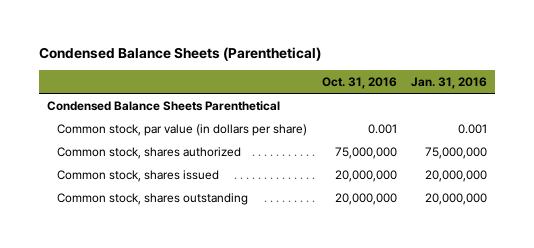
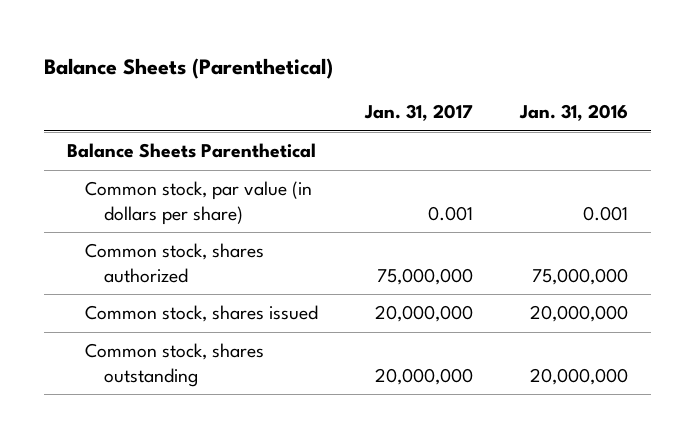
[39,46,322,61] Condensed Balance Sheets (Parenthetical) -> [43,57,333,79] Balance Sheets (Parenthetical)
[321,76,397,89] Oct. 31, 2016 -> none
none -> [364,104,474,122] Jan. 31, 2017
[46,100,280,111] Condensed Balance Sheets Parenthetical -> [67,143,317,159] Balance Sheets Parenthetical

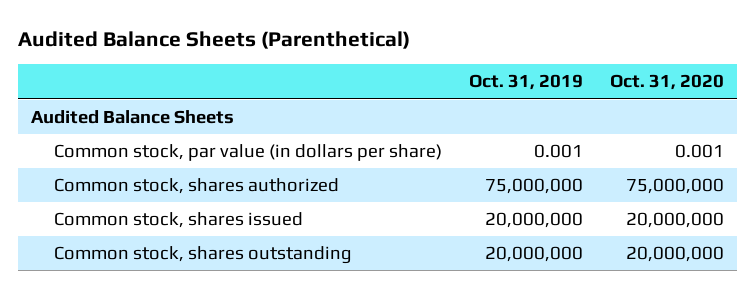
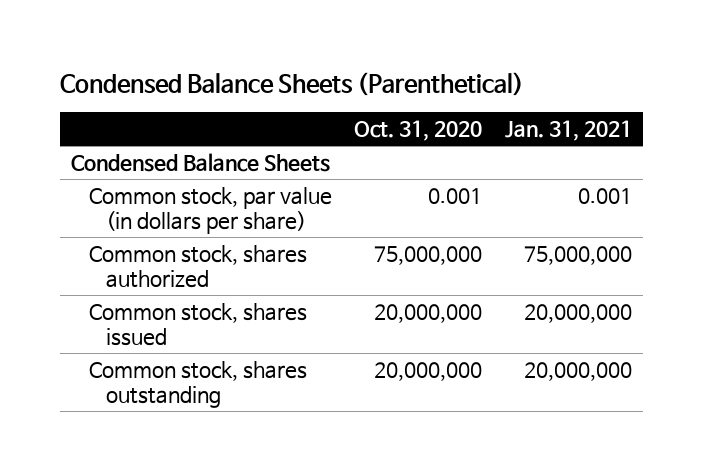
[17,30,410,49] Audited Balance Sheets (Parenthetical) -> [60,71,525,96] Condensed Balance Sheets (Parenthetical)
[468,74,583,91] Oct. 31, 2019 -> none
none -> [504,120,632,142] Jan. 31, 2021
[30,110,234,125] Audited Balance Sheets -> [71,152,331,172] Condensed Balance Sheets

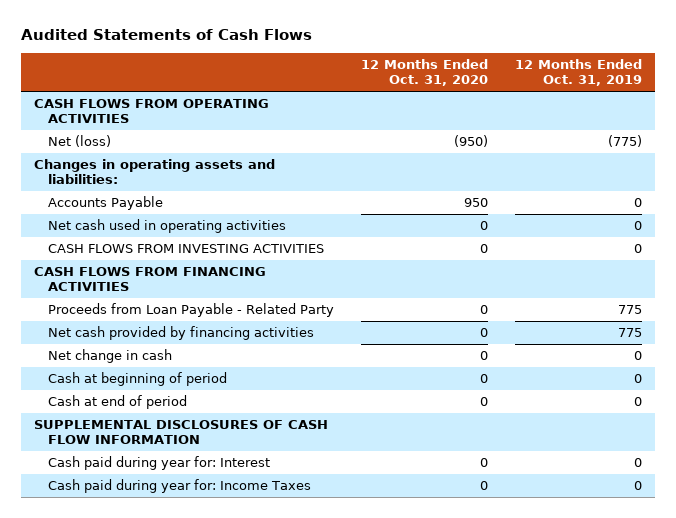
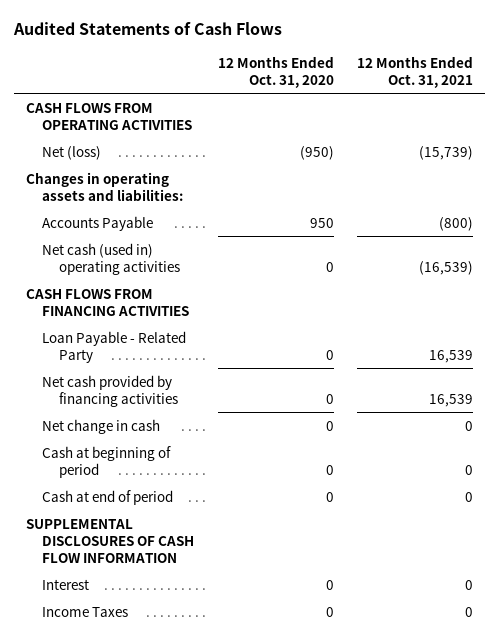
[514,59,642,87] 12 Months Ended Oct. 31, 2019 -> none
none -> [357,55,474,88] 12 Months Ended Oct. 31, 2021
[47,244,324,254] CASH FLOWS FROM INVESTING ACTIVITIES -> none
[47,219,286,234] Net cash used in operating activities -> [42,242,180,275] Net cash (used in) operating activities
[47,303,334,318] Proceeds from Loan Payable - Related Party -> [42,330,187,363] Loan Payable - Related Party
[47,456,270,471] Cash paid during year for: Interest -> [42,578,90,590] Interest
[47,479,311,494] Cash paid during year for: Income Taxes -> [42,606,129,617] Income Taxes

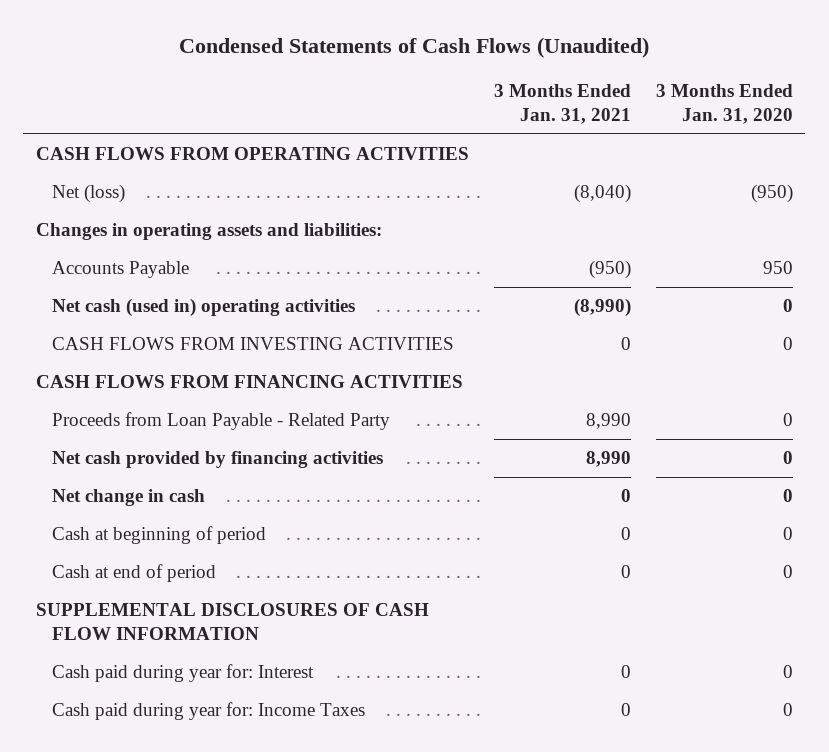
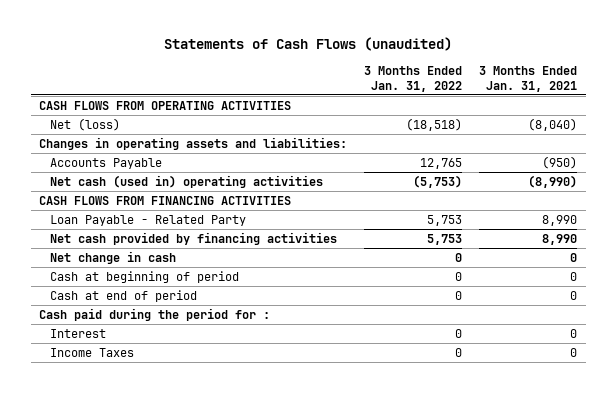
[179,36,650,58] Condensed Statements of Cash Flows (Unaudited) -> [164,37,453,52] Statements of Cash Flows (unaudited)
[655,83,793,124] 3 Months Ended Jan. 31, 2020 -> none
none -> [364,65,463,92] 3 Months Ended Jan. 31, 2022
[52,337,455,351] CASH FLOWS FROM INVESTING ACTIVITIES -> none
[52,412,391,431] Proceeds from Loan Payable - Related Party -> [50,214,247,226] Loan Payable - Related Party
[35,603,429,641] SUPPLEMENTAL DISCLOSURES OF CASH FLOW INFORMATION -> none
none -> [39,307,271,321] Cash paid during the period for :
[52,664,315,683] Cash paid during year for: Interest -> [50,328,107,338] Interest
[52,702,366,721] Cash paid during year for: Income Taxes -> [50,347,135,357] Income Taxes

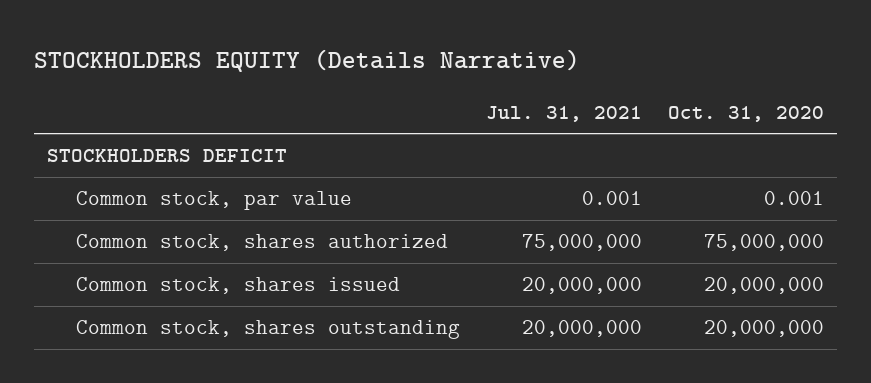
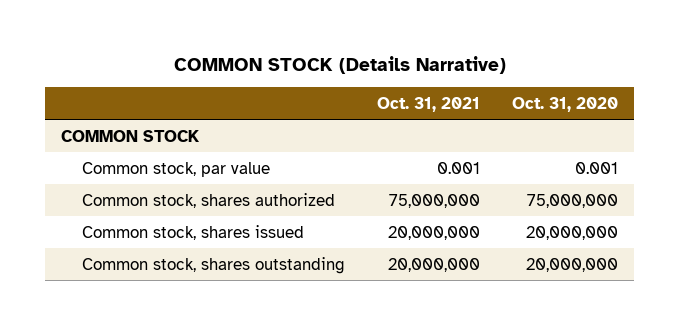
[34,49,581,73] STOCKHOLDERS EQUITY (Details Narrative) -> [173,55,506,74] COMMON STOCK (Details Narrative)
[486,105,643,122] Jul. 31, 2021 -> none
none -> [377,97,481,113] Oct. 31, 2021
[47,149,288,163] STOCKHOLDERS DEFICIT -> [61,129,201,142] COMMON STOCK

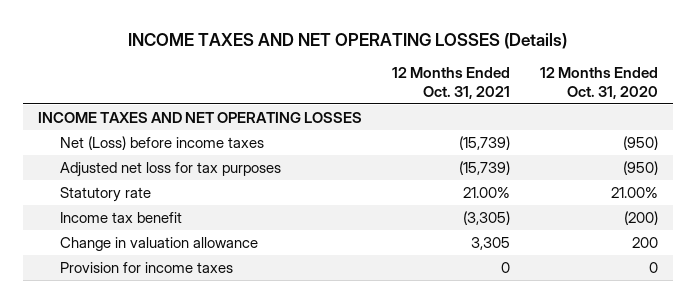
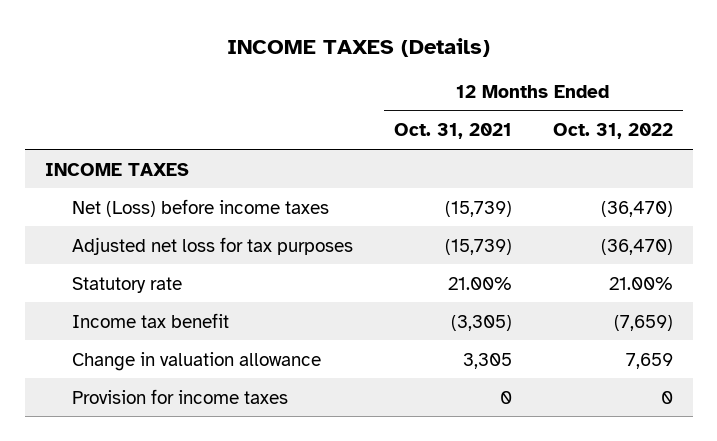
[127,32,567,49] INCOME TAXES AND NET OPERATING LOSSES (Details) -> [226,37,490,57] INCOME TAXES (Details)
[539,67,658,99] 12 Months Ended Oct. 31, 2020 -> none
none -> [552,123,673,140] Oct. 31, 2022
[37,111,362,123] INCOME TAXES AND NET OPERATING LOSSES -> [44,162,189,176] INCOME TAXES

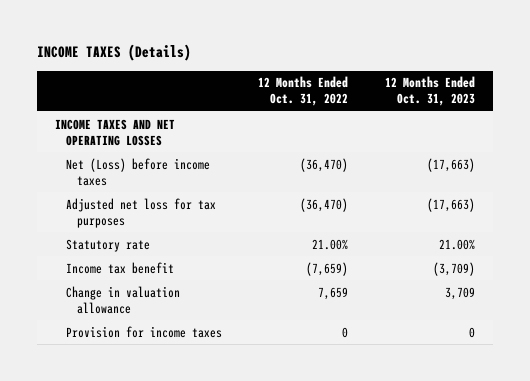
[393,123,512,140] Oct. 31, 2021 -> none
none -> [384,76,475,107] 12 Months Ended Oct. 31, 2023
[44,162,189,176] INCOME TAXES -> [55,118,176,146] INCOME TAXES AND NET OPERATING LOSSES

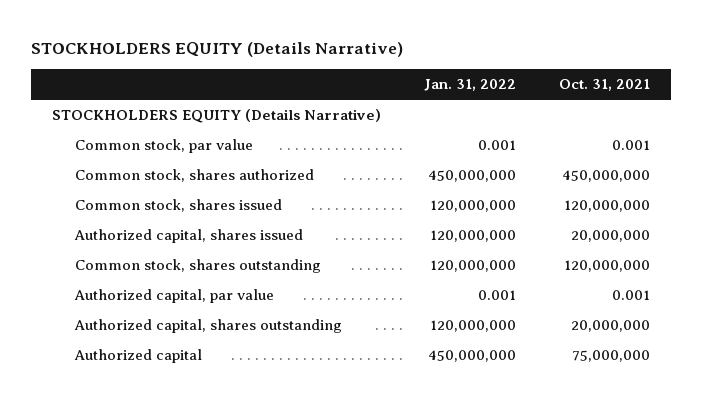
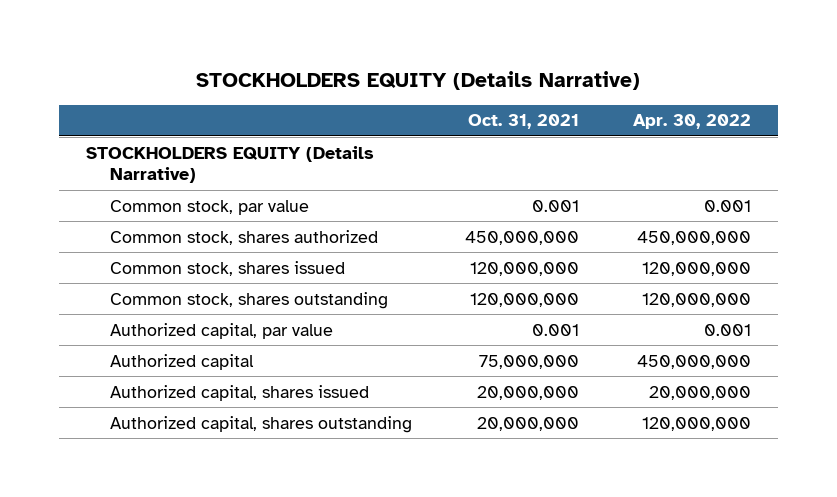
[423,79,516,92] Jan. 31, 2022 -> none
none -> [633,114,752,130] Apr. 30, 2022
[73,229,303,244] Authorized capital, shares issued -> [109,384,369,401] Authorized capital, shares issued
[73,319,342,334] Authorized capital, shares outstanding -> [109,415,412,433] Authorized capital, shares outstanding

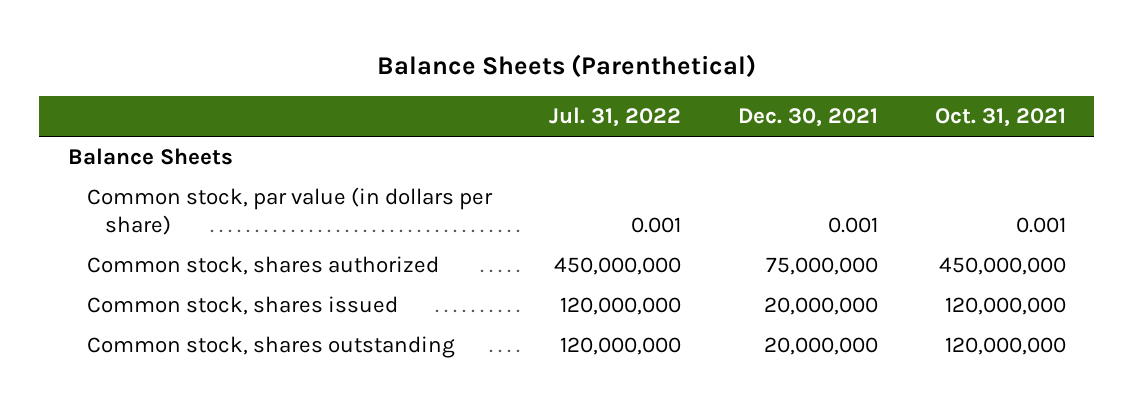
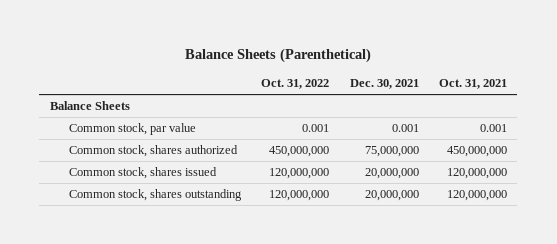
[548,107,681,128] Jul. 31, 2022 -> none
none -> [261,79,330,90] Oct. 31, 2022
[86,187,493,235] Common stock, par value (in dollars per share) -> [68,123,196,136] Common stock, par value

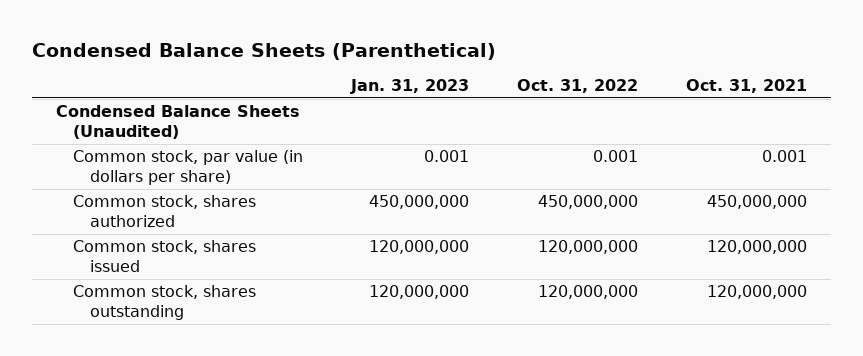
[185,48,372,64] Balance Sheets (Parenthetical) -> [31,42,496,60] Condensed Balance Sheets (Parenthetical)
[349,79,419,90] Dec. 30, 2021 -> none
none -> [349,79,469,95] Jan. 31, 2023
[49,101,130,111] Balance Sheets -> [55,105,300,140] Condensed Balance Sheets (Unaudited)
[68,123,196,136] Common stock, par value -> [72,150,303,186] Common stock, par value (in dollars per share)

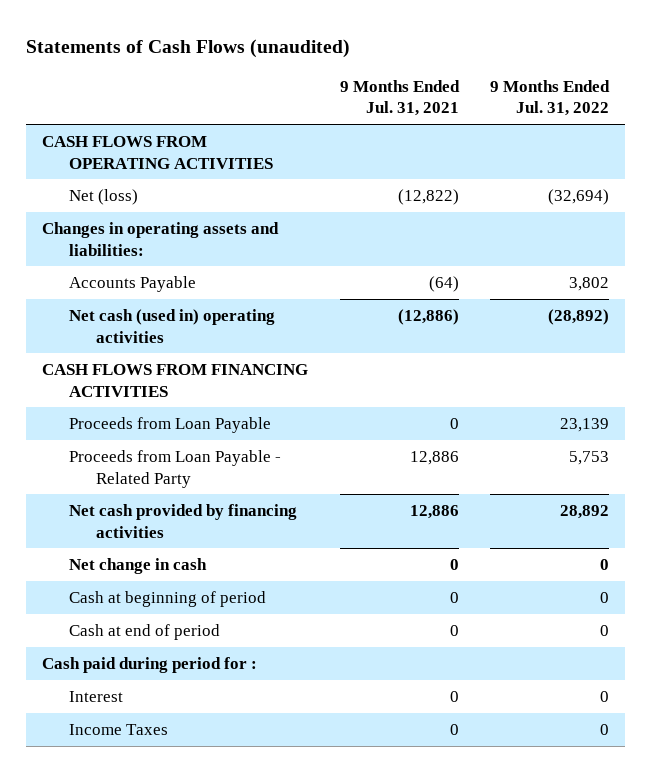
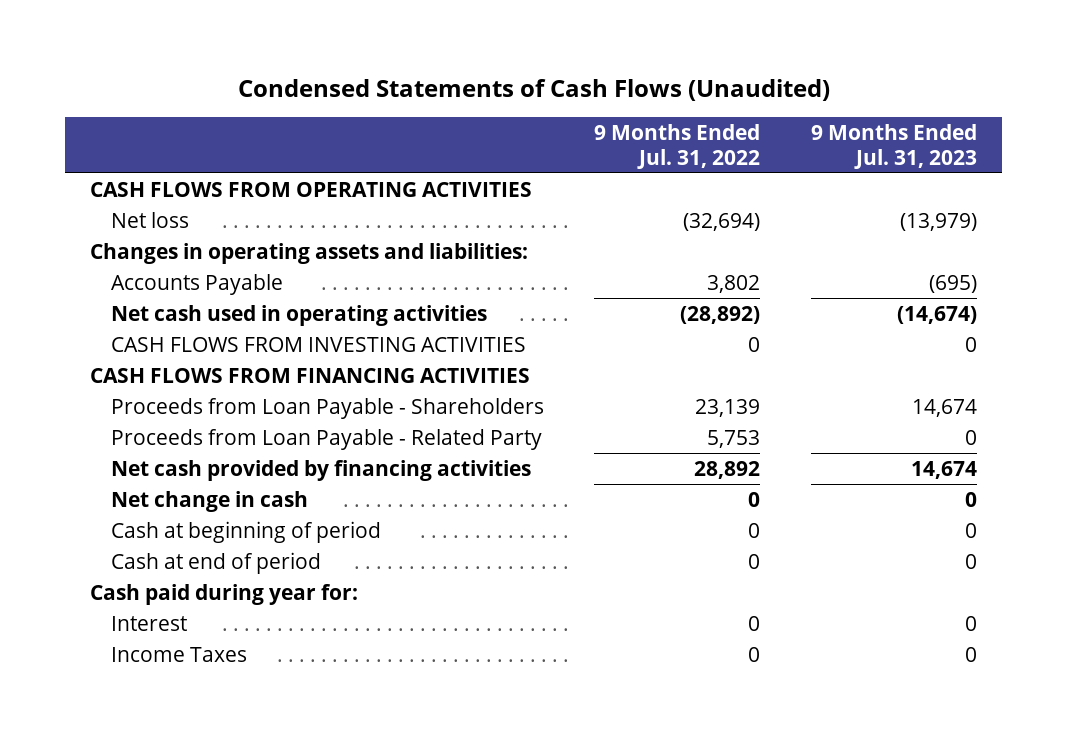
[26,38,351,58] Statements of Cash Flows (unaudited) -> [237,78,830,101] Condensed Statements of Cash Flows (Unaudited)
[339,79,460,117] 9 Months Ended Jul. 31, 2021 -> none
none -> [810,123,977,169] 9 Months Ended Jul. 31, 2023
[68,188,138,205] Net (loss) -> [110,211,189,228] Net loss
[68,308,275,343] Net cash (used in) operating activities -> [110,304,487,326] Net cash used in operating activities
none -> [110,336,526,352] CASH FLOWS FROM INVESTING ACTIVITIES
[68,416,271,433] Proceeds from Loan Payable -> [110,397,544,419] Proceeds from Loan Payable - Shareholders
[41,656,257,673] Cash paid during period for : -> [90,583,359,605] Cash paid during year for:

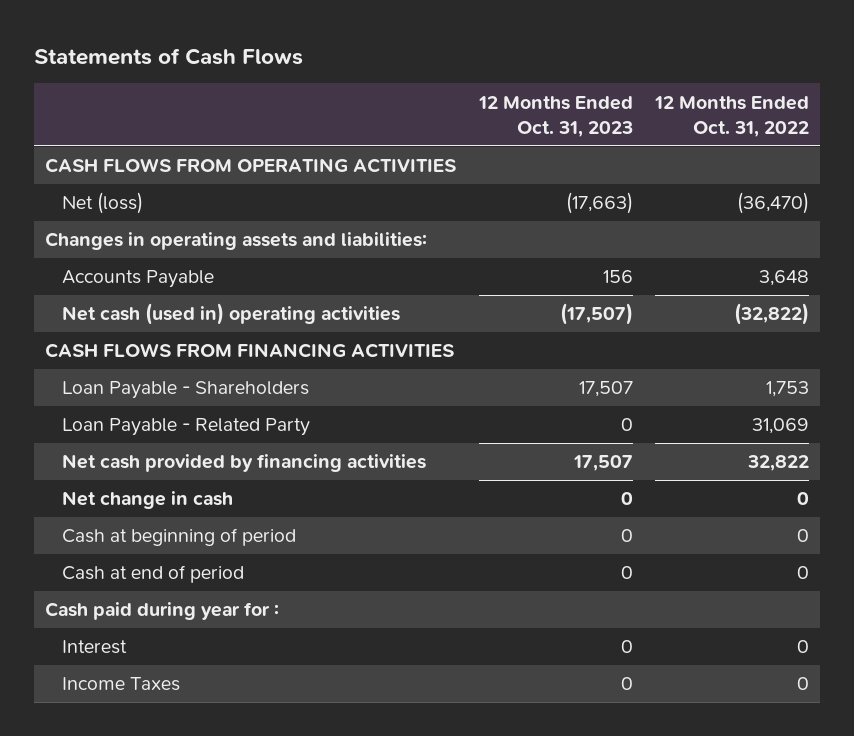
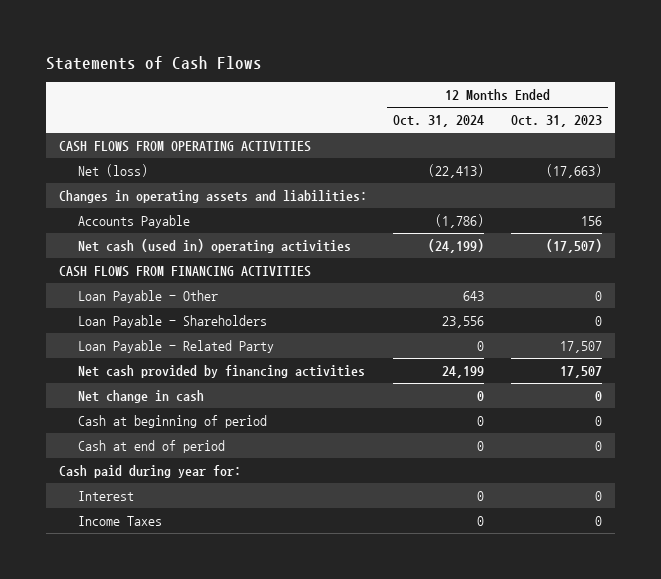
[654,95,810,137] 12 Months Ended Oct. 31, 2022 -> none
none -> [393,115,485,128] Oct. 31, 2024
none -> [78,290,219,304] Loan Payable - Other
[578,381,633,398] 17,507 -> [594,316,602,327] 0
[620,418,633,432] 0 -> [559,341,602,354] 17,507
[45,602,280,621] Cash paid during year for : -> [59,465,242,479] Cash paid during year for:

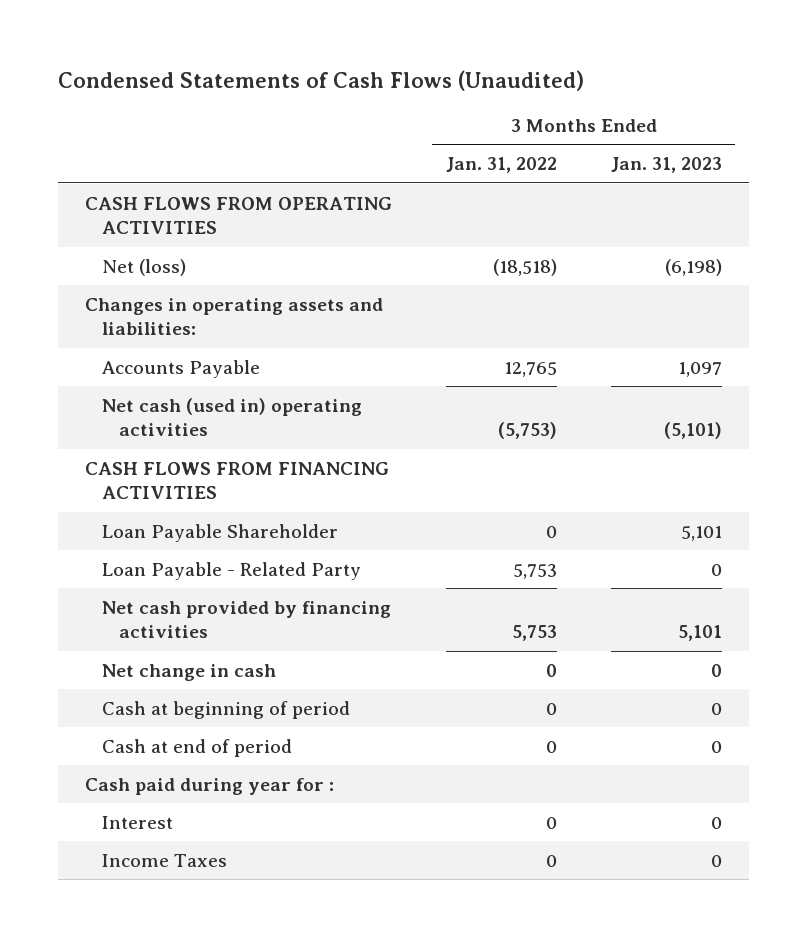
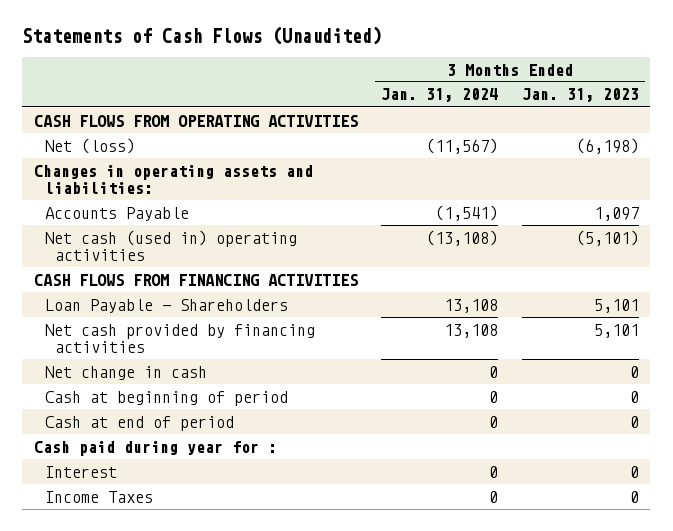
[57,69,584,91] Condensed Statements of Cash Flows (Unaudited) -> [22,26,383,46] Statements of Cash Flows (Unaudited)
[445,157,557,174] Jan. 31, 2022 -> none
none -> [381,88,499,103] Jan. 31, 2024
[101,561,361,580] Loan Payable - Related Party -> none
[101,523,338,542] Loan Payable Shareholder -> [44,298,288,313] Loan Payable - Shareholders

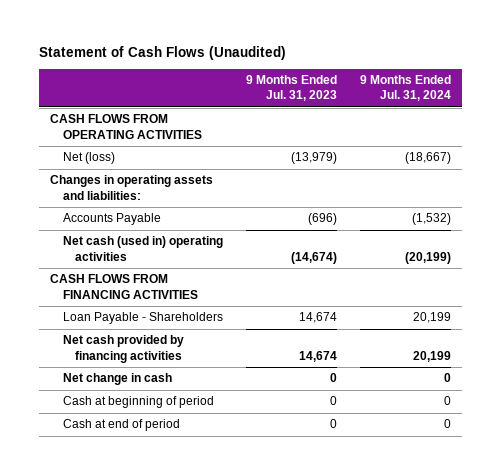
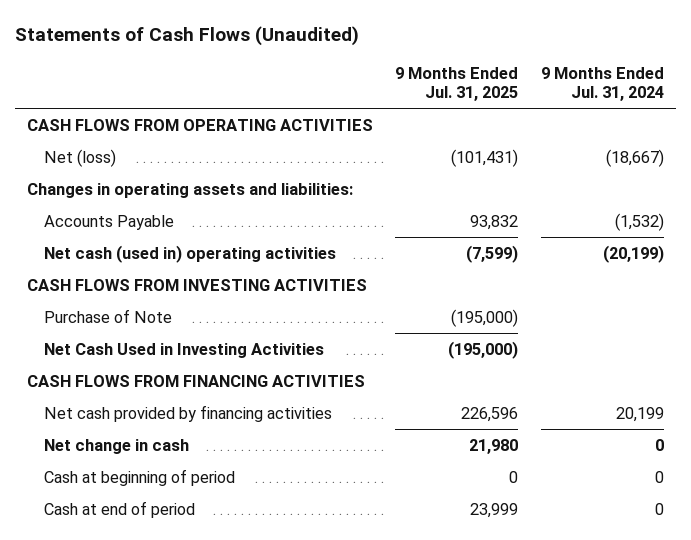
[38,45,286,60] Statement of Cash Flows (Unaudited) -> [15,25,360,46] Statements of Cash Flows (Unaudited)
[245,75,337,102] 9 Months Ended Jul. 31, 2023 -> none
none -> [395,67,519,102] 9 Months Ended Jul. 31, 2025
none -> [26,278,367,291] CASH FLOWS FROM INVESTING ACTIVITIES
none -> [43,308,172,323] Purchase of Note
none -> [43,342,324,358] Net Cash Used in Investing Activities
[62,312,223,325] Loan Payable - Shareholders -> none

